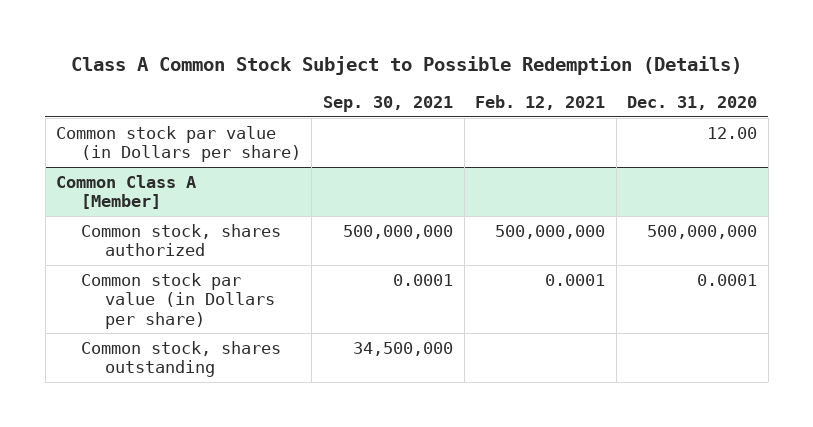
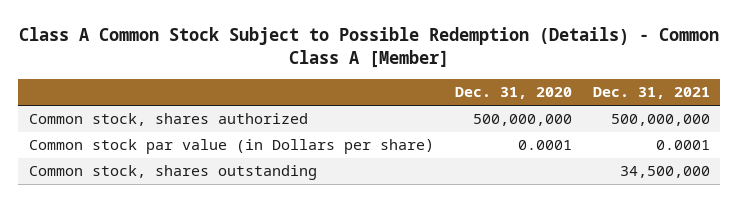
[70,55,742,75] Class A Common Stock Subject to Possible Redemption (Details) -> [19,27,720,69] Class A Common Stock Subject to Possible Redemption (Details) - Common Class A [Member]
[322,96,453,113] Sep. 30, 2021 -> none
[475,95,606,111] Feb. 12, 2021 -> none
none -> [592,87,710,100] Dec. 31, 2021
[56,125,301,163] Common stock par value (in Dollars per share) -> none
[56,174,197,210] Common Class A [Member] -> none

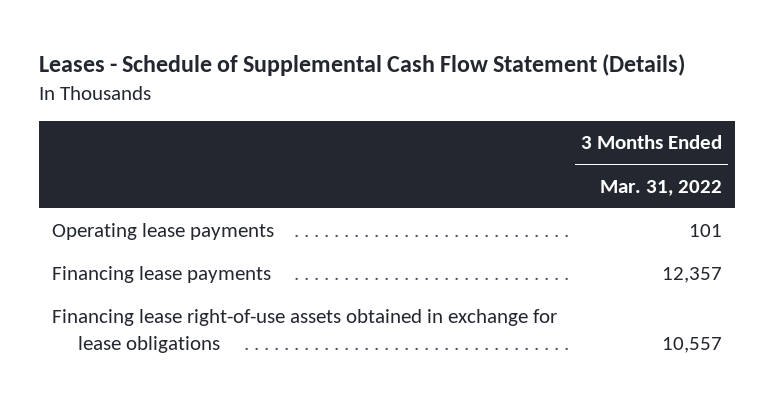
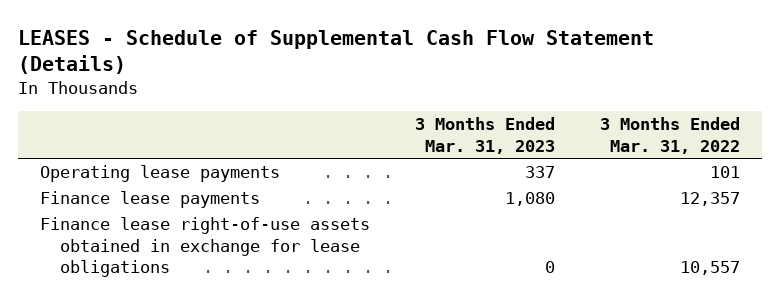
[39,53,686,76] Leases - Schedule of Supplemental Cash Flow Statement (Details) -> [18,29,655,75] LEASES - Schedule of Supplemental Cash Flow Statement (Details)
none -> [415,117,556,154] 3 Months Ended Mar. 31, 2023
[51,266,271,284] Financing lease payments -> [40,191,261,209] Finance lease payments
[51,309,557,354] Financing lease right-of-use assets obtained in exchange for lease obligations -> [40,217,371,278] Finance lease right-of-use assets obtained in exchange for lease obligations

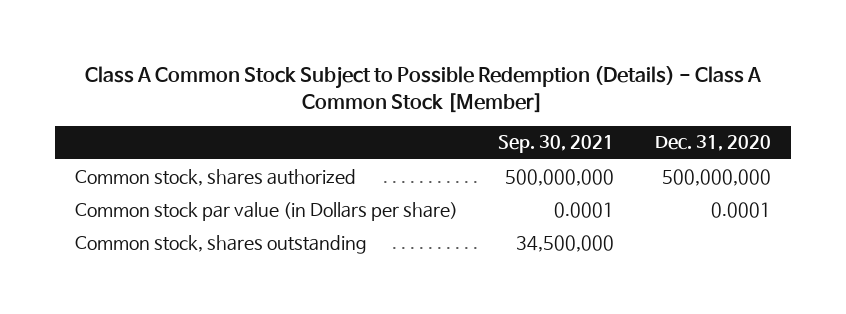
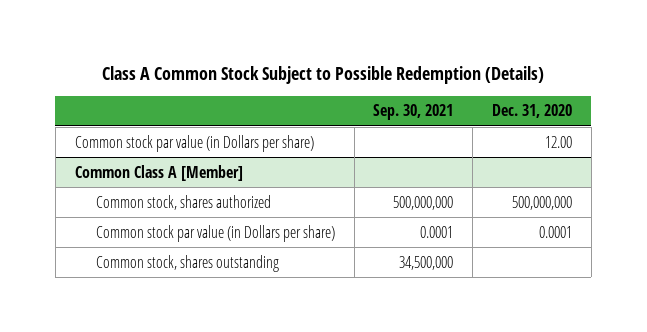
[84,65,761,113] Class A Common Stock Subject to Possible Redemption (Details) - Class A Common Stock [Member] -> [102,65,545,84] Class A Common Stock Subject to Possible Redemption (Details)
none -> [74,134,314,152] Common stock par value (in Dollars per share)
none -> [74,164,243,181] Common Class A [Member]

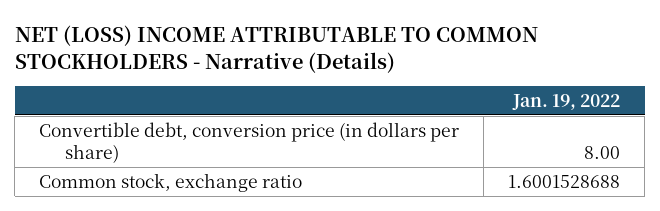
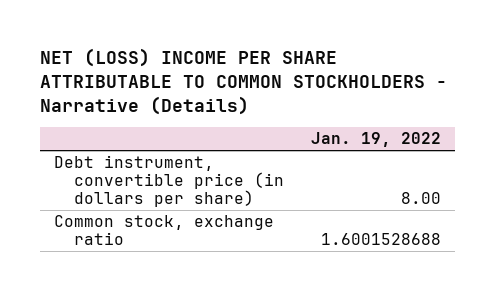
[14,24,538,73] NET (LOSS) INCOME ATTRIBUTABLE TO COMMON STOCKHOLDERS - Narrative (Details) -> [39,47,447,115] NET (LOSS) INCOME PER SHARE ATTRIBUTABLE TO COMMON STOCKHOLDERS - Narrative (Details)
[39,121,460,163] Convertible debt, conversion price (in dollars per share) -> [53,155,284,208] Debt instrument, convertible price (in dollars per share)

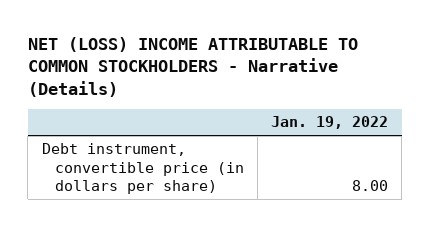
[39,47,447,115] NET (LOSS) INCOME PER SHARE ATTRIBUTABLE TO COMMON STOCKHOLDERS - Narrative (Details) -> [27,37,358,97] NET (LOSS) INCOME ATTRIBUTABLE TO COMMON STOCKHOLDERS - Narrative (Details)
[53,215,274,246] Common stock, exchange ratio -> none

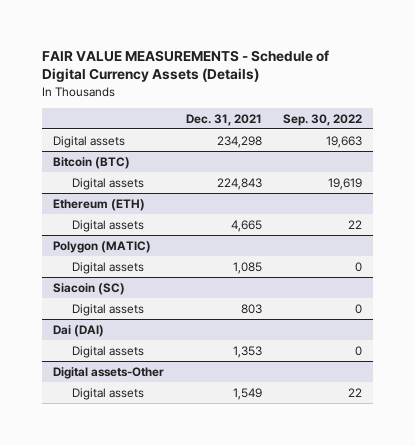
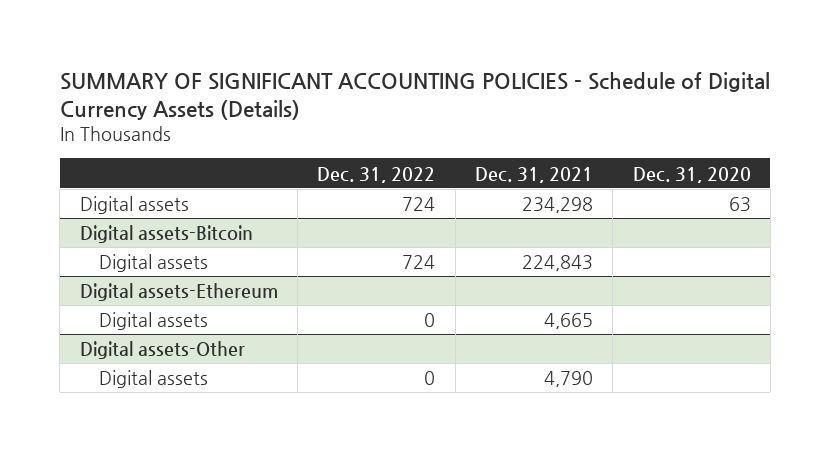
[41,49,329,83] FAIR VALUE MEASUREMENTS - Schedule of Digital Currency Assets (Details) -> [59,71,770,121] SUMMARY OF SIGNIFICANT ACCOUNTING POLICIES - Schedule of Digital Currency Assets (Details)
[283,113,363,126] Sep. 30, 2022 -> none
none -> [317,166,436,183] Dec. 31, 2022
none -> [632,166,751,183] Dec. 31, 2020
[52,156,130,169] Bitcoin (BTC) -> [79,225,253,244] Digital assets-Bitcoin
[52,198,145,211] Ethereum (ETH) -> [79,283,278,302] Digital assets-Ethereum
[52,240,151,253] Polygon (MATIC) -> none
[71,261,144,274] Digital assets -> none
[52,282,125,295] Siacoin (SC) -> none
[71,303,144,316] Digital assets -> none
[52,324,104,337] Dai (DAI) -> none
[71,345,144,358] Digital assets -> none
[232,387,262,400] 1,549 -> [543,371,593,388] 4,790

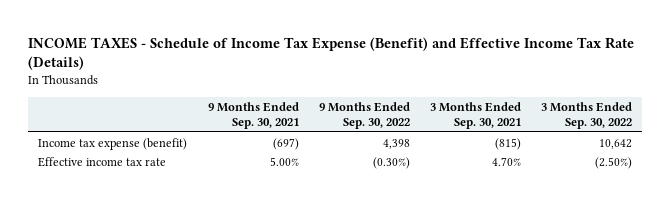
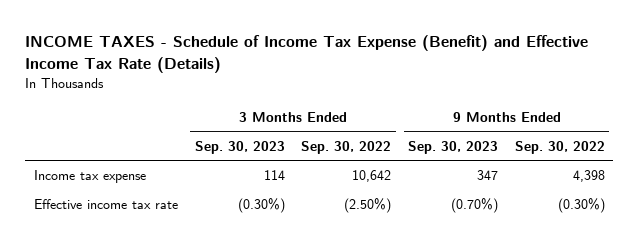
[207,101,299,130] 9 Months Ended Sep. 30, 2021 -> none
[430,101,522,130] 3 Months Ended Sep. 30, 2021 -> none
none -> [194,140,285,154] Sep. 30, 2023
none -> [408,140,499,154] Sep. 30, 2023
[38,137,188,150] Income tax expense (benefit) -> [33,170,146,184] Income tax expense

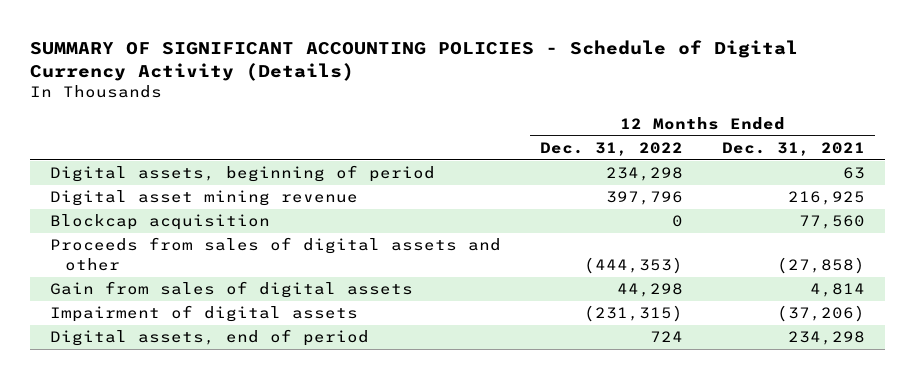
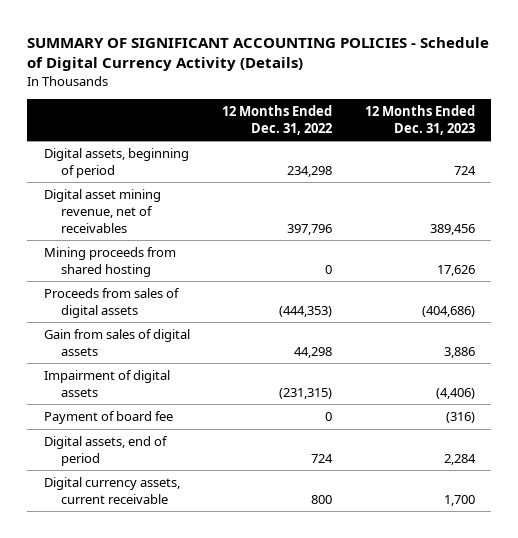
[722,142,866,157] Dec. 31, 2021 -> none
none -> [364,104,475,135] 12 Months Ended Dec. 31, 2023
[50,214,271,231] Blockcap acquisition -> none
[50,190,359,207] Digital asset mining revenue -> [43,188,161,233] Digital asset mining revenue, net of receivables
none -> [43,246,176,277] Mining proceeds from shared hosting
[50,237,502,271] Proceeds from sales of digital assets and other -> [43,287,180,318] Proceeds from sales of digital assets
none -> [43,410,173,424] Payment of board fee
none -> [43,476,180,504] Digital currency assets, current receivable

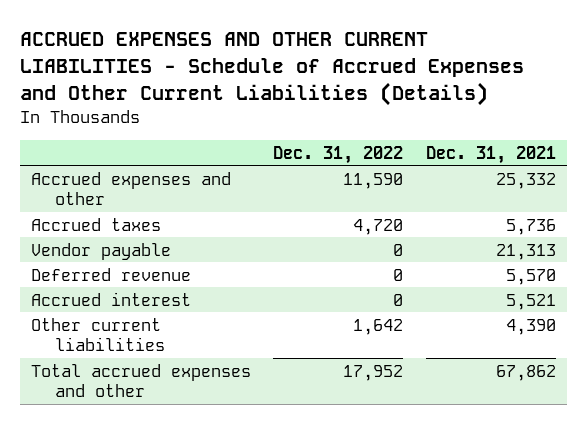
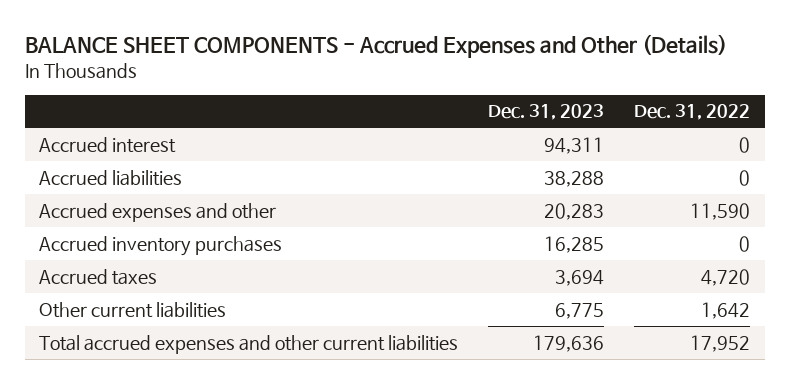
[19,32,524,106] ACCRUED EXPENSES AND OTHER CURRENT LIABILITIES - Schedule of Accrued Expenses and Other Current Liabilities (Details) -> [24,34,727,59] BALANCE SHEET COMPONENTS - Accrued Expenses and Other (Details)
[425,145,556,164] Dec. 31, 2021 -> none
none -> [488,104,605,121] Dec. 31, 2023
[30,291,191,306] Accrued interest -> [39,136,177,153] Accrued interest
none -> [39,169,183,186] Accrued liabilities
none -> [39,235,283,256] Accrued inventory purchases
[30,242,171,260] Vendor payable -> none
[30,267,191,281] Deferred revenue -> none
[30,363,251,398] Total accrued expenses and other -> [39,334,459,354] Total accrued expenses and other current liabilities

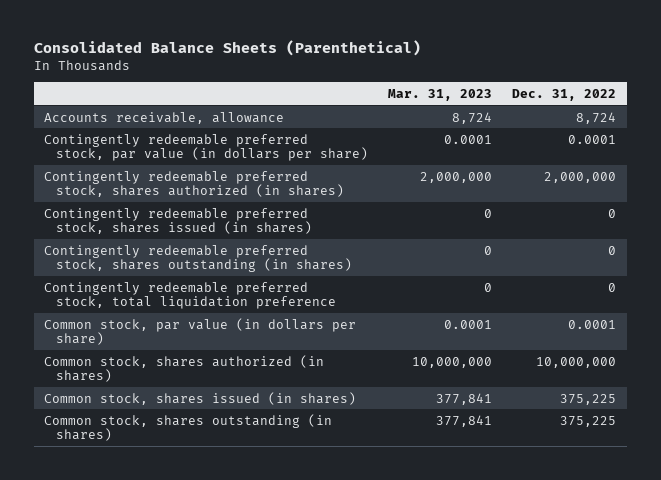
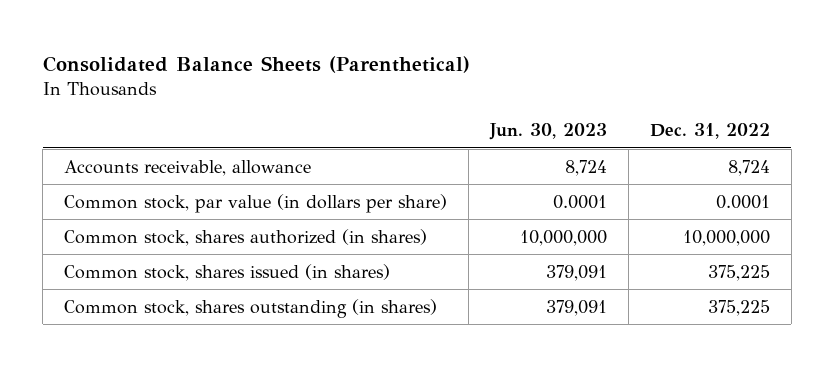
[388,88,493,101] Mar. 31, 2023 -> none
none -> [488,123,607,141] Jun. 30, 2023
[44,133,368,162] Contingently redeemable preferred stock, par value (in dollars per share) -> none
[44,170,344,198] Contingently redeemable preferred stock, shares authorized (in shares) -> none
[44,207,312,235] Contingently redeemable preferred stock, shares issued (in shares) -> none
[44,244,352,273] Contingently redeemable preferred stock, shares outstanding (in shares) -> none
[44,281,336,310] Contingently redeemable preferred stock, total liquidation preference -> none

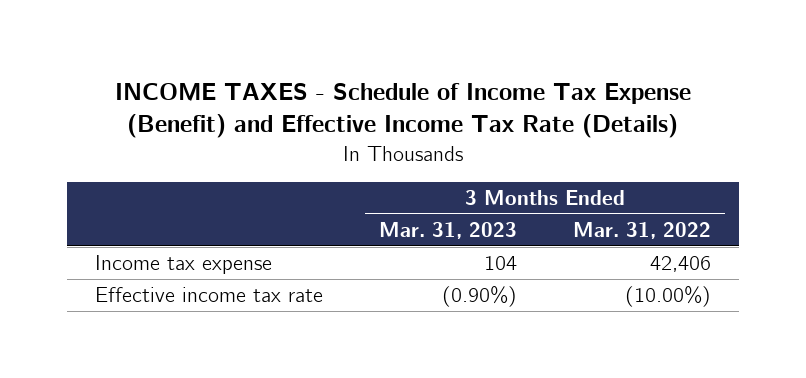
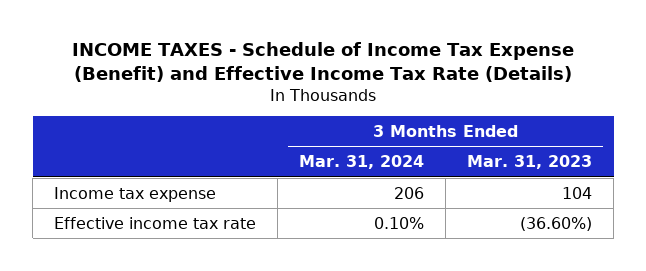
[572,222,711,240] Mar. 31, 2022 -> none
none -> [299,155,425,170] Mar. 31, 2024
[441,286,517,308] (0.90%) -> [520,216,593,231] (36.60%)

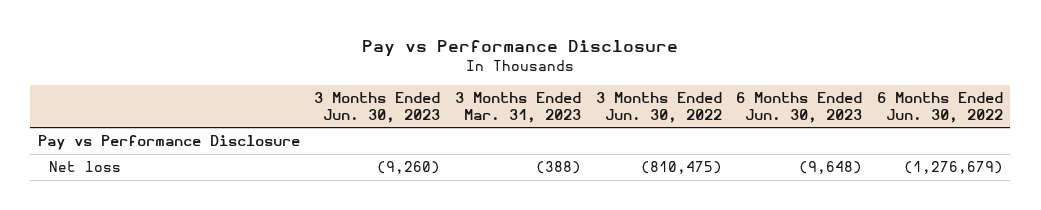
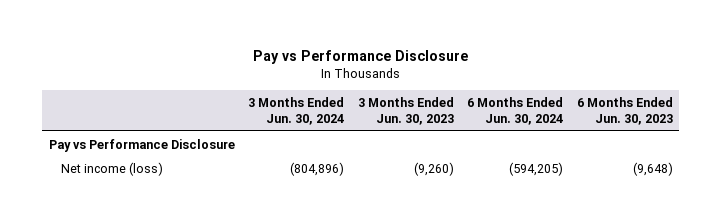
[455,91,582,123] 3 Months Ended Mar. 31, 2023 -> none
[595,91,722,123] 3 Months Ended Jun. 30, 2022 -> none
[877,91,1004,123] 6 Months Ended Jun. 30, 2022 -> none
none -> [248,97,345,125] 3 Months Ended Jun. 30, 2024
none -> [467,97,564,125] 6 Months Ended Jun. 30, 2024
[49,161,122,173] Net loss -> [60,161,163,176] Net income (loss)

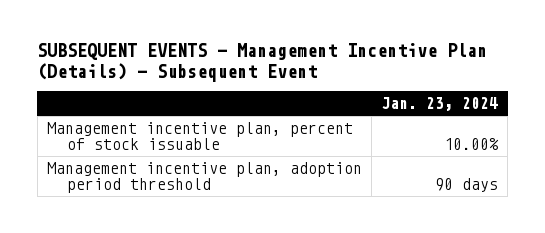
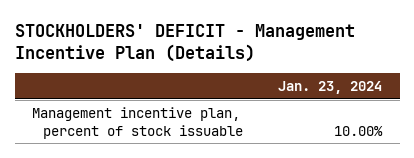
[37,43,488,82] SUBSEQUENT EVENTS - Management Incentive Plan (Details) - Subsequent Event -> [14,24,355,63] STOCKHOLDERS' DEFICIT - Management Incentive Plan (Details)
[46,162,362,193] Management incentive plan, adoption period threshold -> none

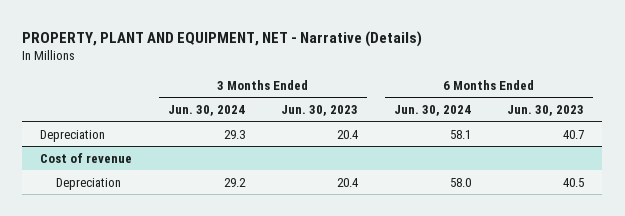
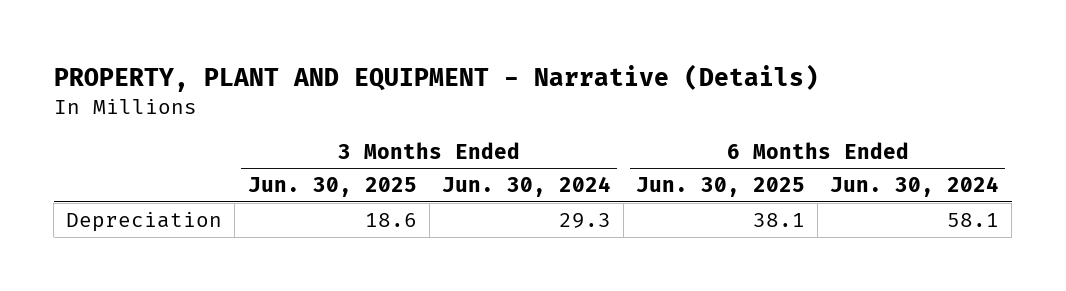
[22,30,423,47] PROPERTY, PLANT AND EQUIPMENT, NET - Narrative (Details) -> [53,63,819,92] PROPERTY, PLANT AND EQUIPMENT - Narrative (Details)
[281,104,359,116] Jun. 30, 2023 -> none
[507,104,585,116] Jun. 30, 2023 -> none
none -> [247,177,417,198] Jun. 30, 2025
none -> [635,177,805,198] Jun. 30, 2025
[40,152,133,163] Cost of revenue -> none
[55,177,121,190] Depreciation -> none

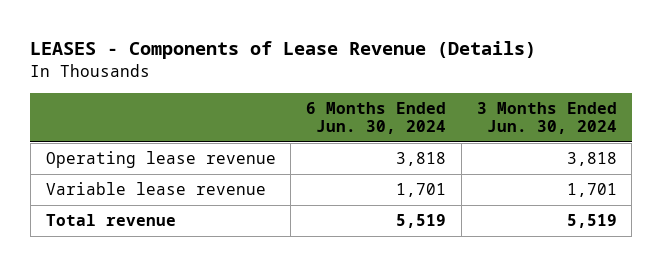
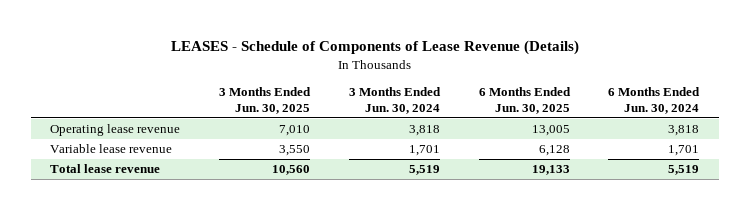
[30,41,537,60] LEASES - Components of Lease Revenue (Details) -> [170,40,579,56] LEASES - Schedule of Components of Lease Revenue (Details)
none -> [218,87,311,114] 3 Months Ended Jun. 30, 2025
none -> [478,87,571,114] 6 Months Ended Jun. 30, 2025
[45,214,176,227] Total revenue -> [50,164,161,174] Total lease revenue

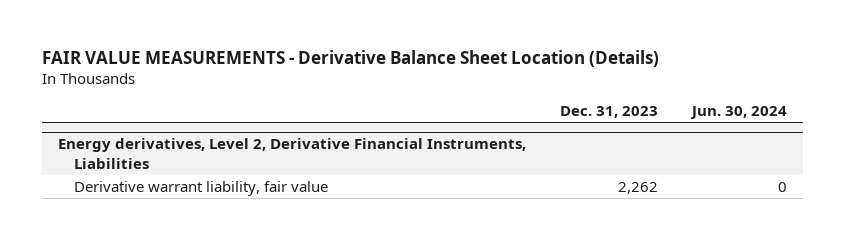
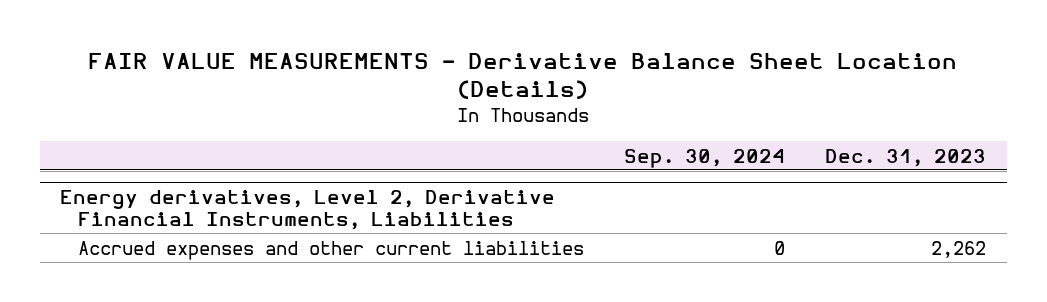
[689,106,787,120] Jun. 30, 2024 -> none
none -> [623,148,785,168] Sep. 30, 2024
[73,180,328,196] Derivative warrant liability, fair value -> [77,240,584,260] Accrued expenses and other current liabilities

